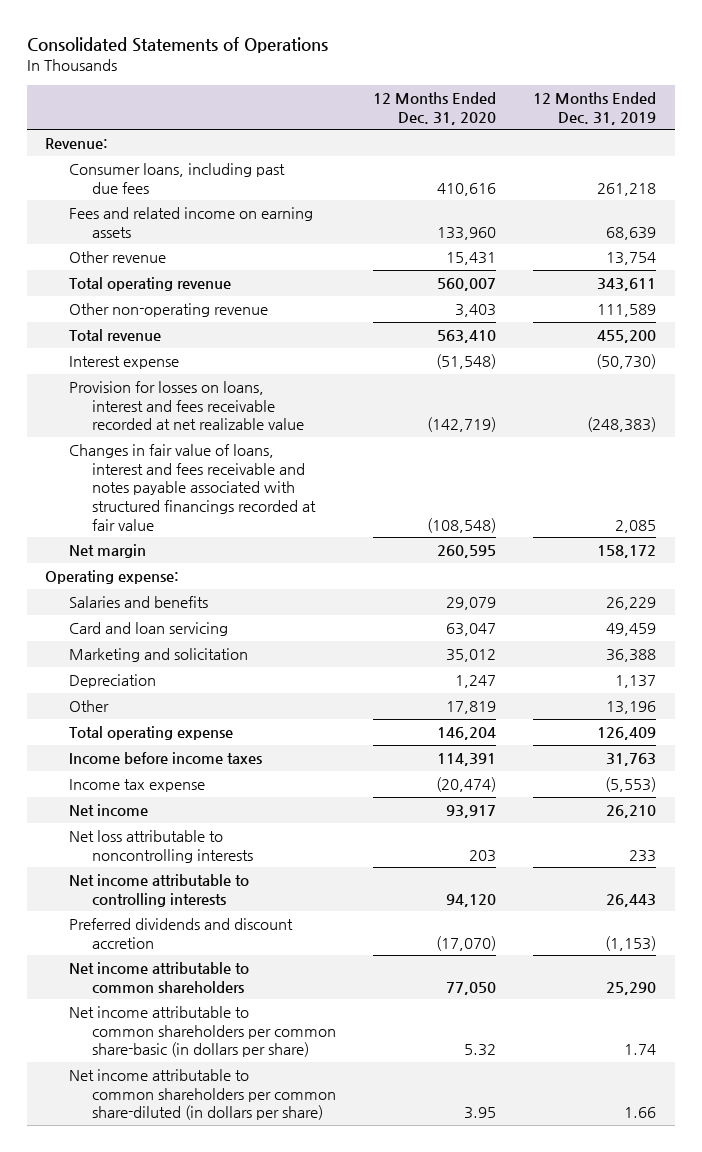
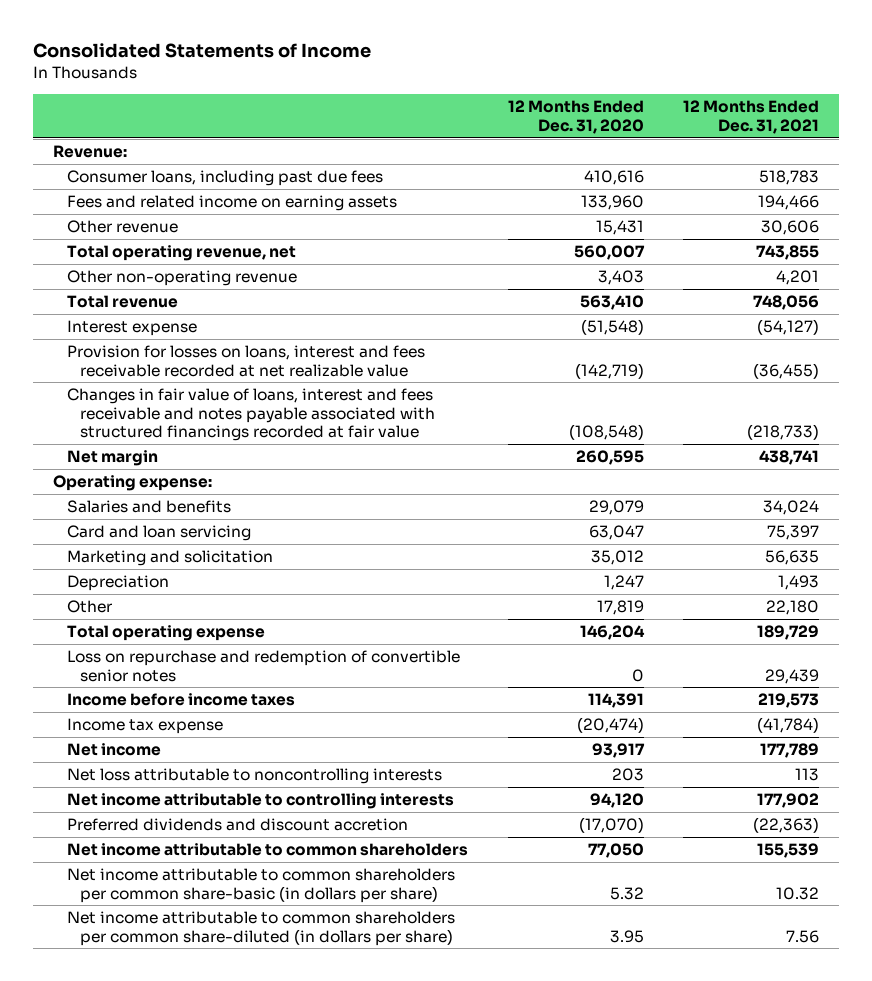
[26,36,328,53] Consolidated Statements of Operations -> [33,43,372,59] Consolidated Statements of Income
[533,92,657,125] 12 Months Ended Dec. 31, 2019 -> none
none -> [683,100,820,134] 12 Months Ended Dec. 31, 2021
[68,277,231,292] Total operating revenue -> [66,245,296,262] Total operating revenue, net
none -> [66,650,460,682] Loss on repurchase and redemption of convertible senior notes

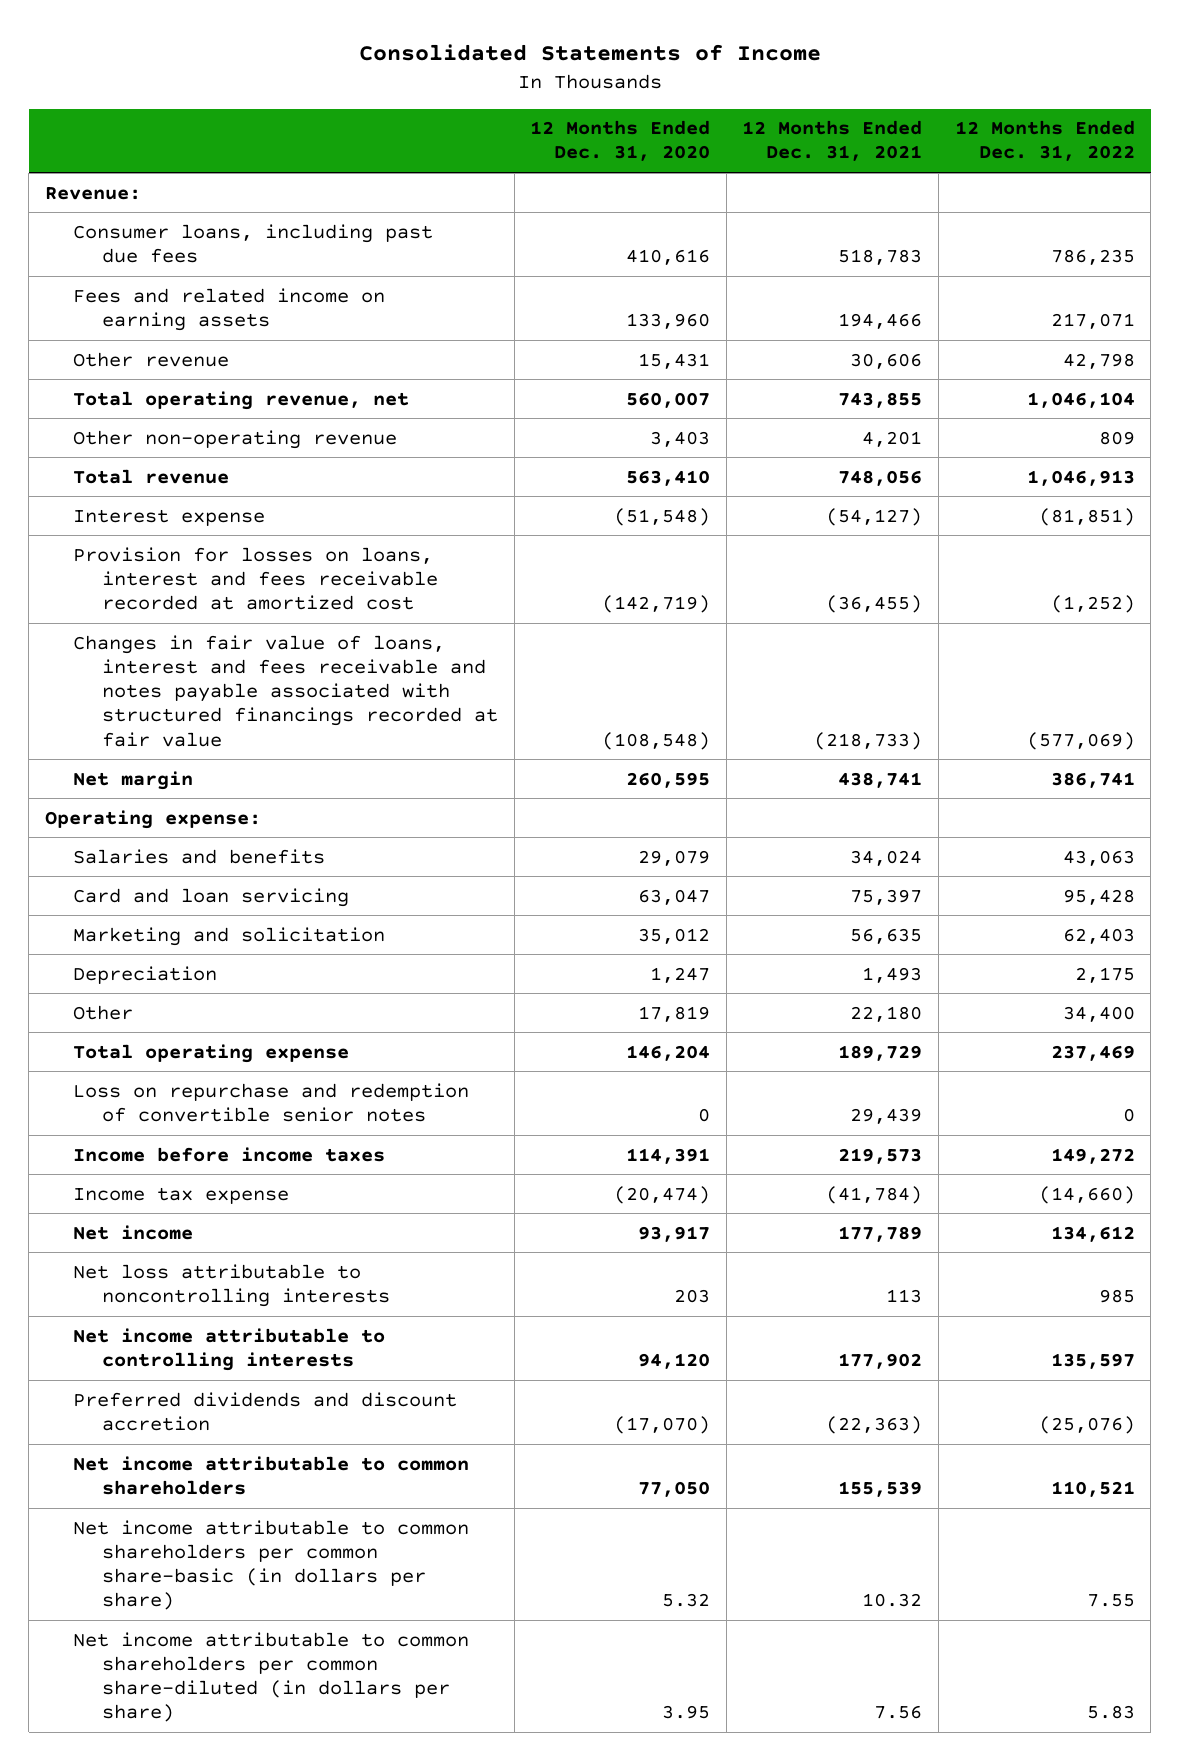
none -> [954,120,1135,162] 12 Months Ended Dec. 31, 2022
[66,345,425,377] Provision for losses on loans, interest and fees receivable recorded at net realizable value -> [73,546,439,611] Provision for losses on loans, interest and fees receivable recorded at amortized cost

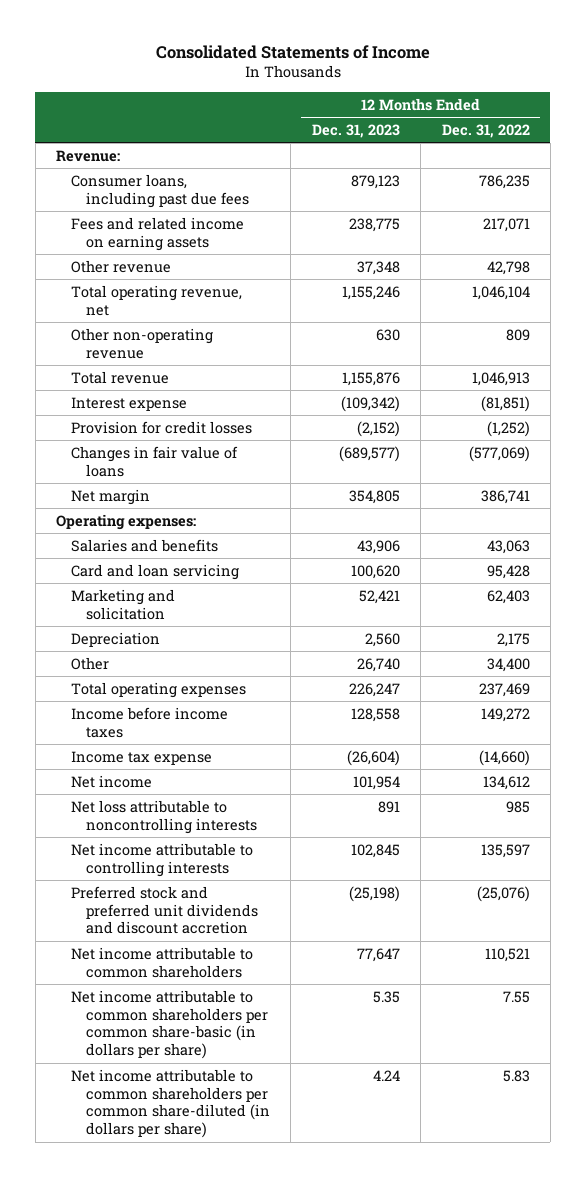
[530,120,711,162] 12 Months Ended Dec. 31, 2020 -> none
[742,120,923,162] 12 Months Ended Dec. 31, 2021 -> none
none -> [311,123,400,138] Dec. 31, 2023
[73,546,439,611] Provision for losses on loans, interest and fees receivable recorded at amortized cost -> [71,420,253,434] Provision for credit losses
[73,634,499,747] Changes in fair value of loans, interest and fees receivable and notes payable associated with structured financings recorded at fair value -> [71,445,239,477] Changes in fair value of loans
[44,809,261,829] Operating expense: -> [55,513,196,530] Operating expenses:
[73,1082,470,1122] Loss on repurchase and redemption of convertible senior notes -> none
[73,1043,350,1063] Total operating expense -> [71,681,247,698] Total operating expenses
[73,1391,458,1431] Preferred dividends and discount accretion -> [71,885,259,935] Preferred stock and preferred unit dividends and discount accretion

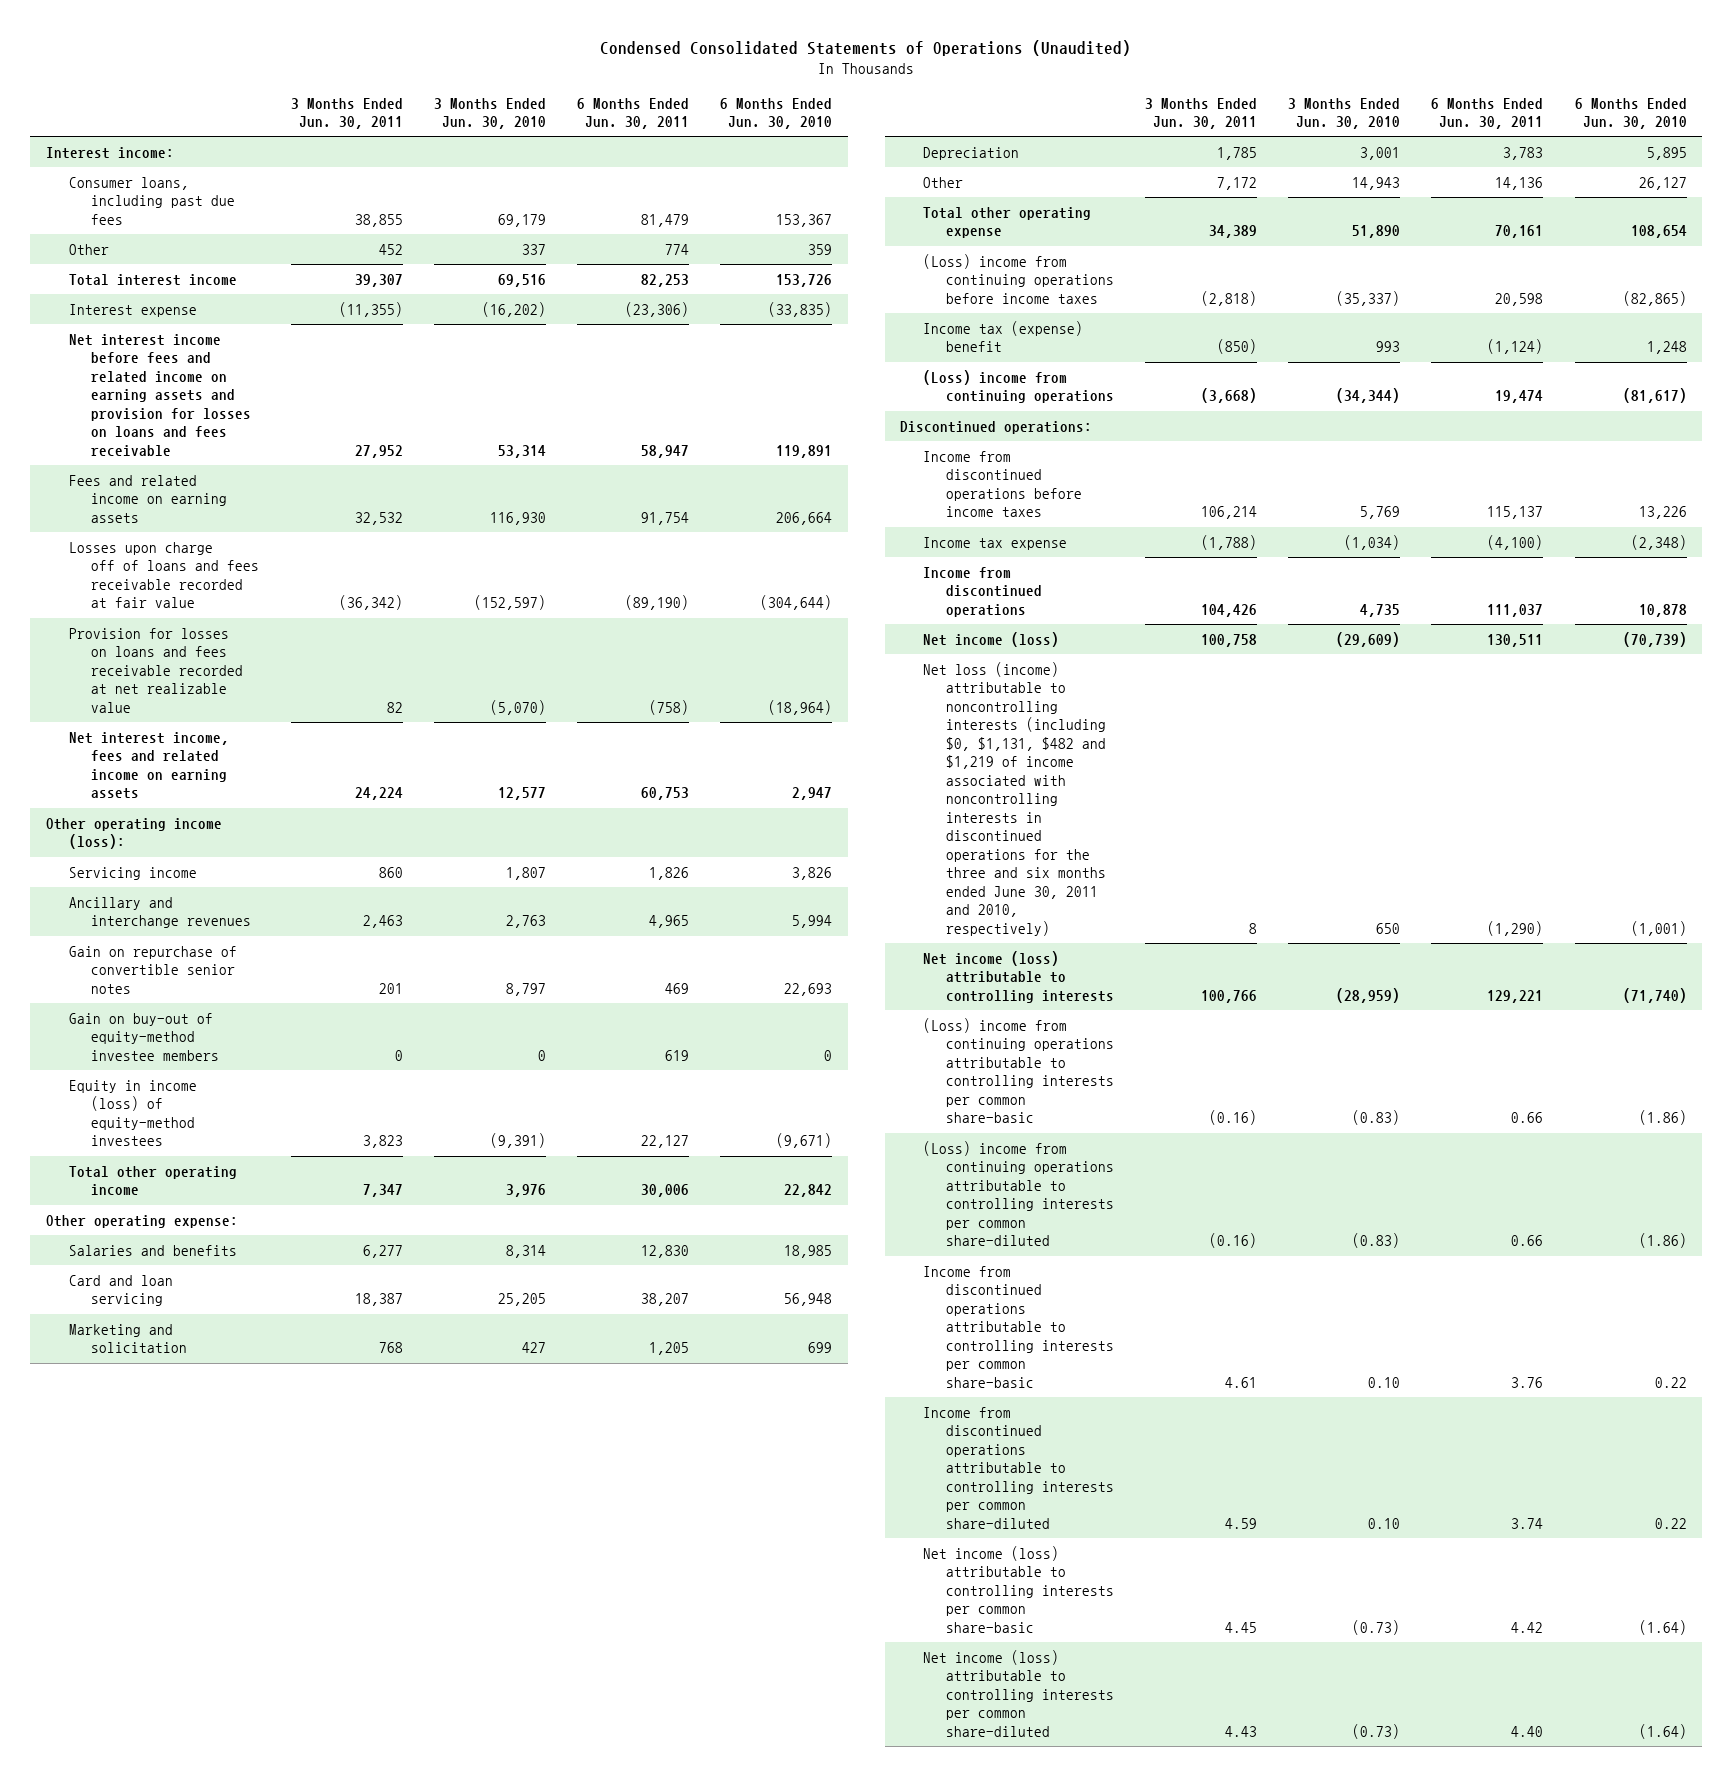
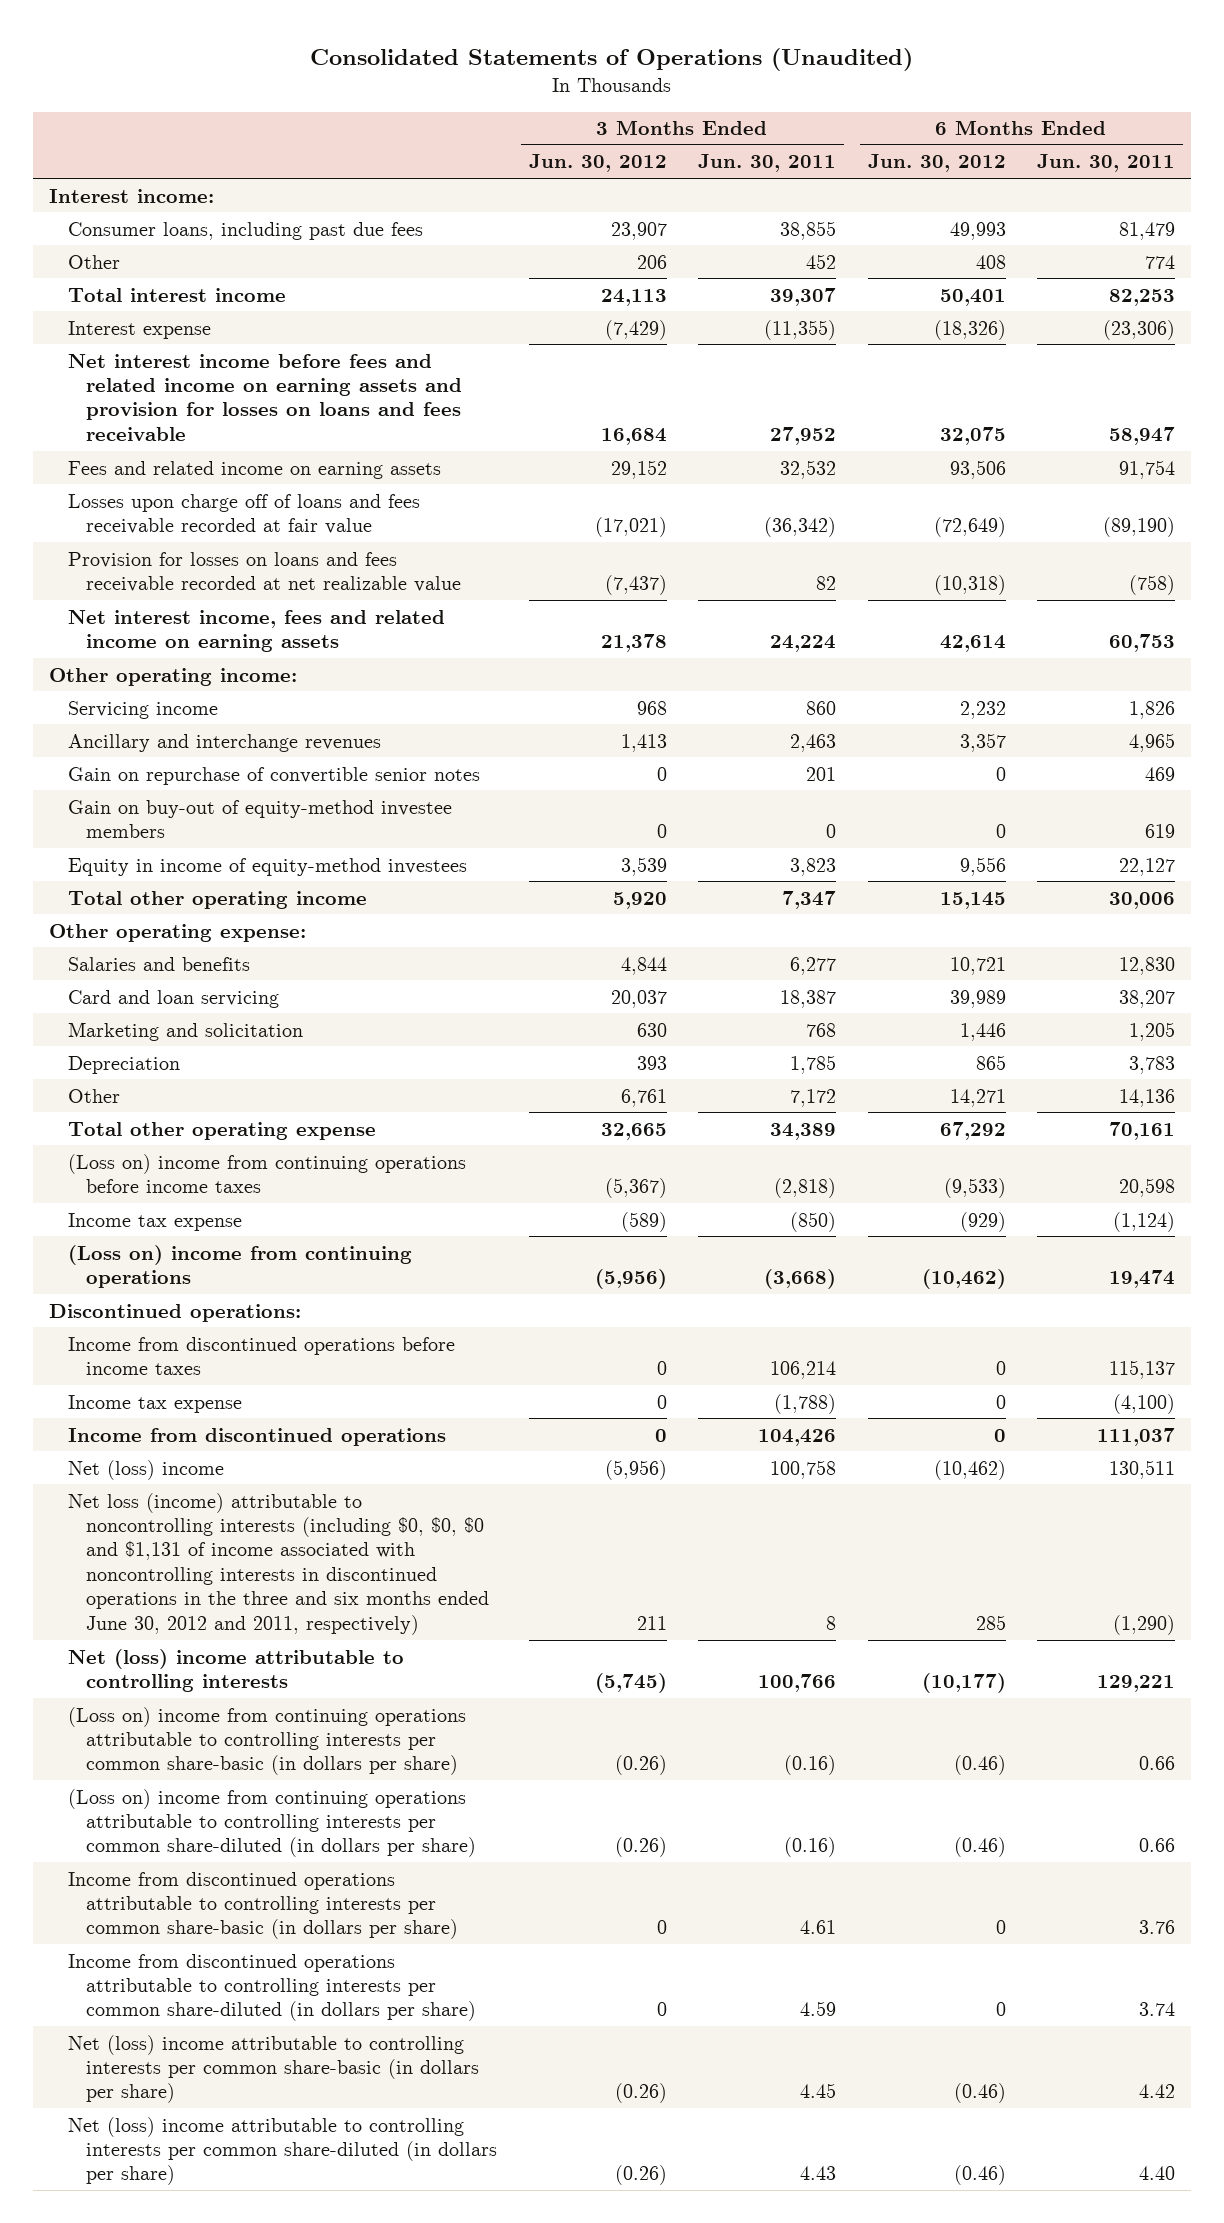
[600,40,1132,57] Condensed Consolidated Statements of Operations (Unaudited) -> [310,47,914,71] Consolidated Statements of Operations (Unaudited)
[433,97,546,130] 3 Months Ended Jun. 30, 2010 -> none
[720,97,833,130] 6 Months Ended Jun. 30, 2010 -> none
none -> [528,154,667,173] Jun. 30, 2012
none -> [867,154,1006,173] Jun. 30, 2012
[45,817,222,850] Other operating income (loss): -> [49,667,298,686] Other operating income:
[68,1079,197,1147] Equity in income (loss) of equity-method investees -> [67,857,467,876] Equity in income of equity-method investees
[923,253,1114,304] (Loss) income from continuing operations before income taxes -> [67,1153,466,1194] (Loss on) income from continuing operations before income taxes
[923,320,1084,353] Income tax (expense) benefit -> [67,1212,242,1231] Income tax expense
[923,369,1114,404] (Loss) income from continuing operations -> [67,1244,412,1289] (Loss on) income from continuing operations
[923,631,1060,647] Net income (loss) -> [67,1459,224,1480] Net (loss) income
[923,661,1106,936] Net loss (income) attributable to noncontrolling interests (including $0, $1,131, $482 and $1,219 of income associated with noncontrolling interests in discontinued operations for the three and six months ended June 30, 2011 and 2010, respectively) -> [67,1492,490,1635] Net loss (income) attributable to noncontrolling interests (including $0, $0, $0 and $1,131 of income associated with noncontrolling interests in discontinued operations in the three and six months ended June 30, 2012 and 2011, respectively)
[923,950,1114,1003] Net income (loss) attributable to controlling interests -> [67,1648,404,1693] Net (loss) income attributable to controlling interests
[923,1017,1114,1124] (Loss) income from continuing operations attributable to controlling interests per common share-basic -> [67,1706,466,1776] (Loss on) income from continuing operations attributable to controlling interests per common share-basic (in dollars per share)
[923,1140,1114,1247] (Loss) income from continuing operations attributable to controlling interests per common share-diluted -> [67,1788,477,1858] (Loss on) income from continuing operations attributable to controlling interests per common share-diluted (in dollars per share)
[923,1265,1114,1388] Income from discontinued operations attributable to controlling interests per common share-basic -> [67,1871,459,1940] Income from discontinued operations attributable to controlling interests per common share-basic (in dollars per share)
[923,1406,1114,1529] Income from discontinued operations attributable to controlling interests per common share-diluted -> [67,1953,477,2022] Income from discontinued operations attributable to controlling interests per common share-diluted (in dollars per share)
[923,1545,1114,1633] Net income (loss) attributable to controlling interests per common share-basic -> [67,2034,480,2104] Net (loss) income attributable to controlling interests per common share-basic (in dollars per share)
[923,1649,1114,1737] Net income (loss) attributable to controlling interests per common share-diluted -> [67,2116,498,2186] Net (loss) income attributable to controlling interests per common share-diluted (in dollars per share)

